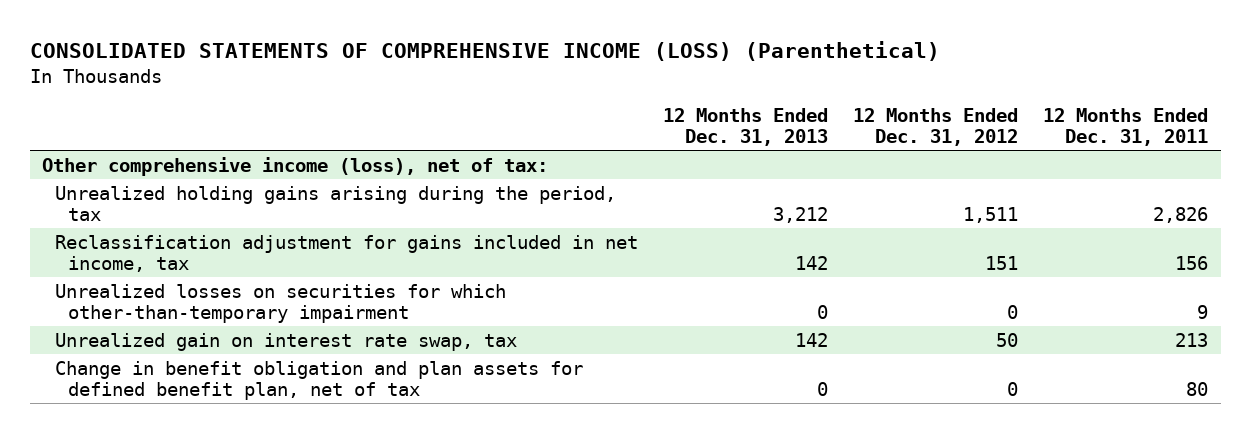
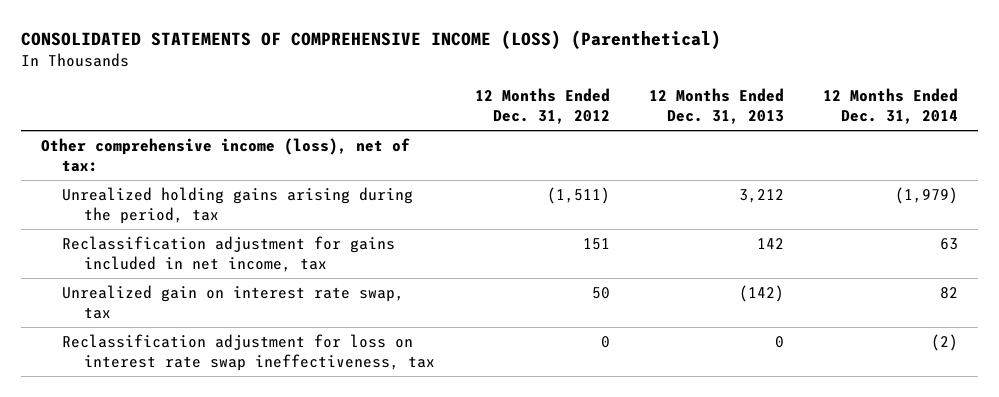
[1043,107,1209,146] 12 Months Ended Dec. 31, 2011 -> none
none -> [823,88,959,124] 12 Months Ended Dec. 31, 2014
[963,206,1019,223] 1,511 -> [546,187,610,205] (1,511)
[55,283,507,323] Unrealized losses on securities for which other-than-temporary impairment -> none
[55,360,584,400] Change in benefit obligation and plan assets for defined benefit plan, net of tax -> none
[795,332,829,347] 142 -> [738,285,784,303] (142)
none -> [62,334,436,371] Reclassification adjustment for loss on interest rate swap ineffectiveness, tax

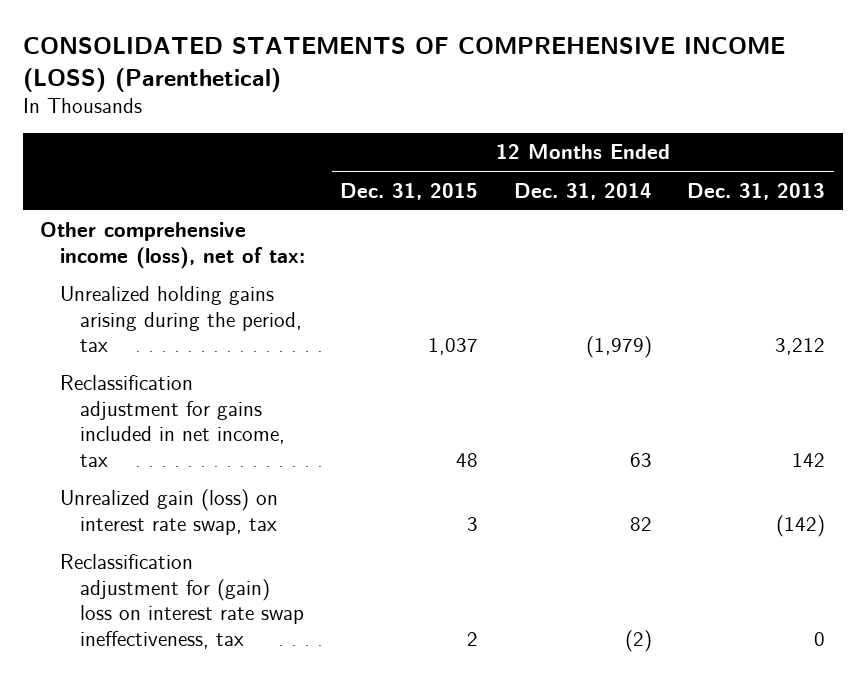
[474,88,610,124] 12 Months Ended Dec. 31, 2012 -> none
none -> [340,182,479,200] Dec. 31, 2015
[62,285,405,319] Unrealized gain on interest rate swap, tax -> [60,489,279,535] Unrealized gain (loss) on interest rate swap, tax
[62,334,436,371] Reclassification adjustment for loss on interest rate swap ineffectiveness, tax -> [60,554,305,649] Reclassification adjustment for (gain) loss on interest rate swap ineffectiveness, tax

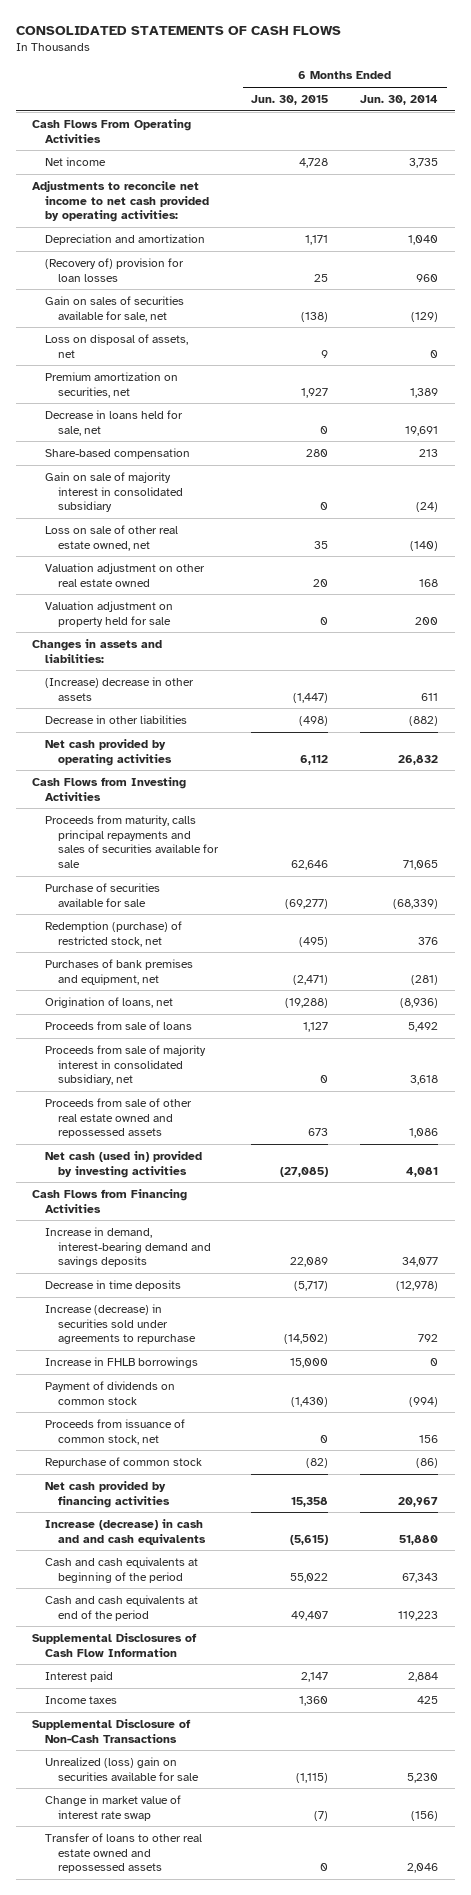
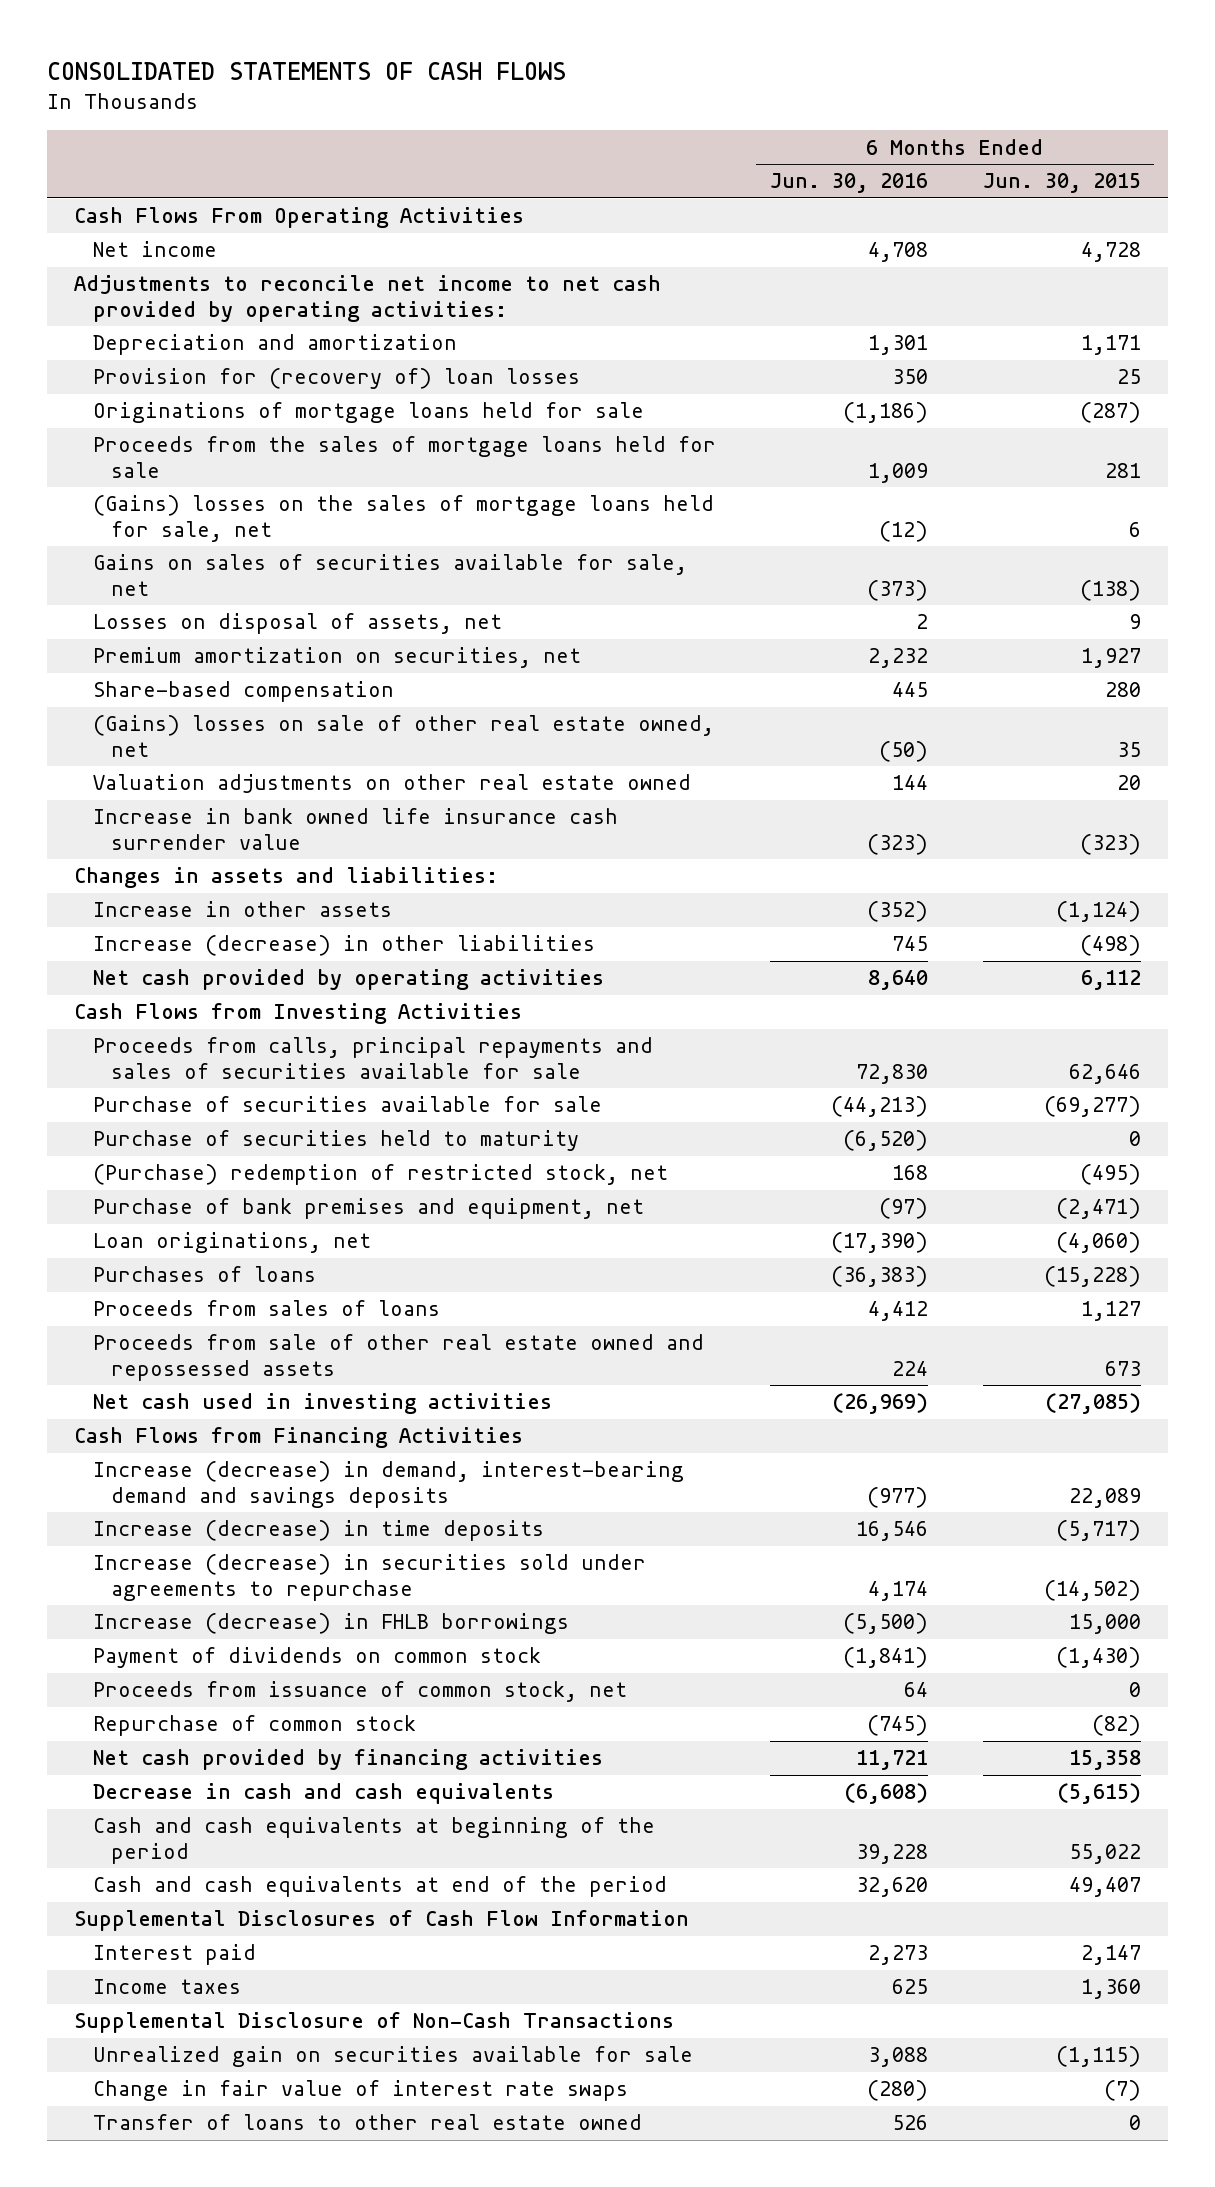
[360,95,439,106] Jun. 30, 2014 -> none
none -> [770,173,929,194] Jun. 30, 2016
[45,257,185,282] (Recovery of) provision for loan losses -> [92,368,580,390] Provision for (recovery of) loan losses
none -> [92,402,644,424] Originations of mortgage loans held for sale
none -> [92,436,716,478] Proceeds from the sales of mortgage loans held for sale
none -> [92,495,714,542] (Gains) losses on the sales of mortgage loans held for sale, net
[45,295,185,322] Gain on sales of securities available for sale, net -> [92,554,687,596] Gains on sales of securities available for sale, net
[45,333,189,358] Loss on disposal of assets, net -> [92,613,502,635] Losses on disposal of assets, net
[45,409,184,436] Decrease in loans held for sale, net -> none
[45,471,184,513] Gain on sale of majority interest in consolidated subsidiary -> none
[45,600,174,627] Valuation adjustment on property held for sale -> none
[45,524,179,551] Loss on sale of other real estate owned, net -> [92,715,714,757] (Gains) losses on sale of other real estate owned, net
[45,562,206,587] Valuation adjustment on other real estate owned -> [92,774,691,794] Valuation adjustments on other real estate owned
none -> [92,808,618,850] Increase in bank owned life insurance cash surrender value
[45,676,195,701] (Increase) decrease in other assets -> [92,901,392,918] Increase in other assets
[292,692,328,703] (1,447) -> [1055,901,1141,923] (1,124)
[45,714,188,724] Decrease in other liabilities -> [92,935,595,957] Increase (decrease) in other liabilities
[45,814,220,868] Proceeds from maturity, calls principal repayments and sales of securities available for sale -> [92,1037,653,1079] Proceeds from calls, principal repayments and sales of securities available for sale
[45,1044,207,1086] Proceeds from sale of majority interest in consolidated subsidiary, net -> none
none -> [92,1130,579,1152] Purchase of securities held to maturity
[45,920,183,947] Redemption (purchase) of restricted stock, net -> [92,1164,668,1186] (Purchase) redemption of restricted stock, net
[45,958,194,985] Purchases of bank premises and equipment, net -> [92,1198,644,1220] Purchase of bank premises and equipment, net
[45,996,174,1008] Origination of loans, net -> [92,1232,371,1254] Loan originations, net
[284,997,328,1008] (19,288) -> [1055,1232,1141,1254] (4,060)
none -> [92,1266,316,1283] Purchases of loans
[45,1020,193,1030] Proceeds from sale of loans -> [92,1300,440,1317] Proceeds from sales of loans
[45,1150,203,1178] Net cash (used in) provided by investing activities -> [92,1393,552,1415] Net cash used in investing activities
[45,1226,212,1268] Increase in demand, interest-bearing demand and savings deposits -> [92,1461,684,1508] Increase (decrease) in demand, interest-bearing demand and savings deposits
[45,1279,182,1291] Decrease in time deposits -> [92,1520,544,1542] Increase (decrease) in time deposits
[45,1356,199,1368] Increase in FHLB borrowings -> [92,1613,569,1635] Increase (decrease) in FHLB borrowings
[45,1518,207,1545] Increase (decrease) in cash and and cash equivalents -> [92,1783,554,1805] Decrease in cash and cash equivalents
[45,1756,200,1781] Unrealized (loss) gain on securities available for sale -> [92,2046,693,2068] Unrealized gain on securities available for sale
[45,1794,182,1821] Change in market value of interest rate swap -> [92,2080,628,2102] Change in fair value of interest rate swaps
[45,1832,203,1874] Transfer of loans to other real estate owned and repossessed assets -> [92,2114,642,2131] Transfer of loans to other real estate owned

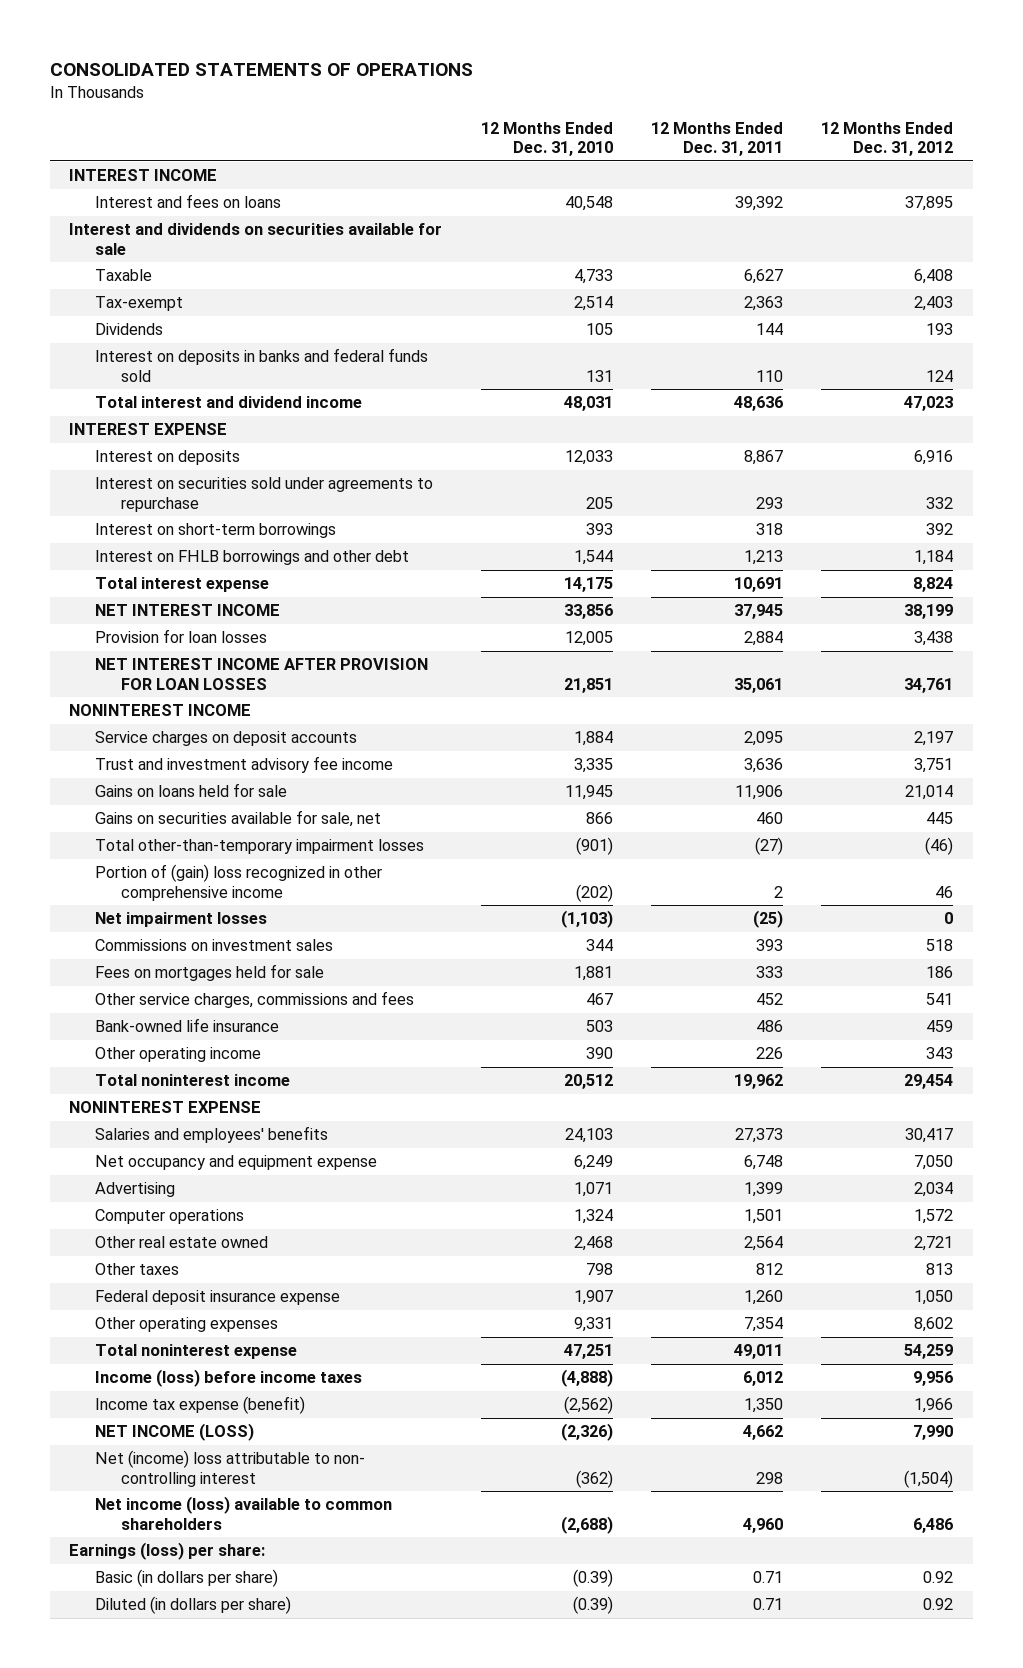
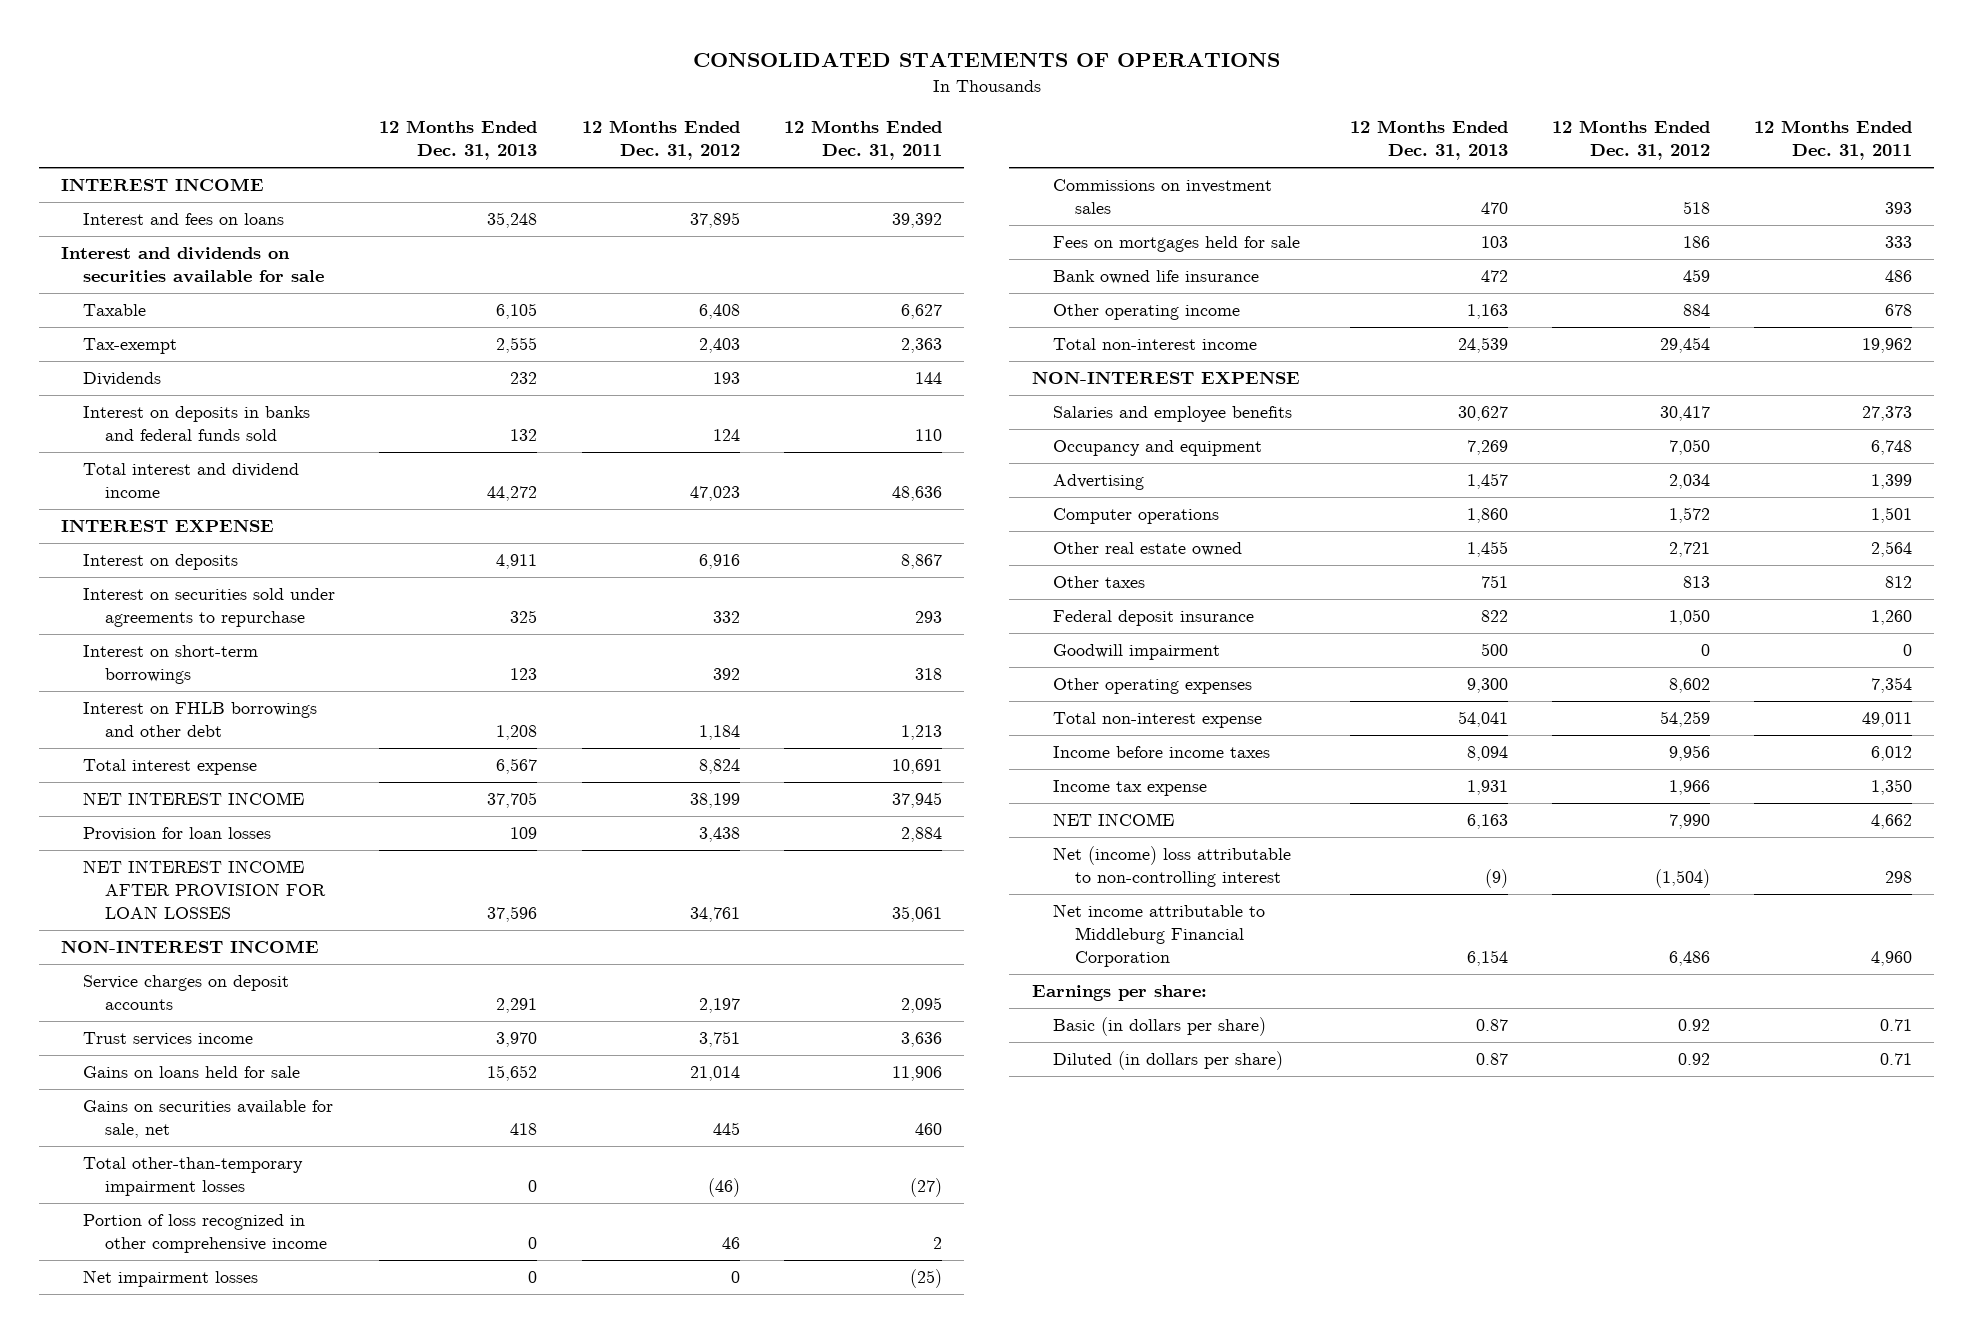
[480,121,613,157] 12 Months Ended Dec. 31, 2010 -> none
none -> [379,120,538,161] 12 Months Ended Dec. 31, 2013
[69,704,252,717] NONINTEREST INCOME -> [61,940,320,954] NON-INTEREST INCOME
[94,756,393,774] Trust and investment advisory fee income -> [82,1032,253,1047] Trust services income
[94,864,382,901] Portion of (gain) loss recognized in other comprehensive income -> [82,1214,327,1254] Portion of loss recognized in other comprehensive income
[94,991,414,1009] Other service charges, commissions and fees -> none
[94,1018,279,1033] Bank-owned life insurance -> [1053,270,1260,285] Bank owned life insurance
[756,1047,784,1060] 226 -> [1885,304,1913,317] 678
[926,1047,954,1060] 343 -> [1682,304,1710,317] 884
[94,1074,290,1087] Total noninterest income -> [1053,338,1258,351] Total non-interest income
[69,1101,262,1114] NONINTEREST EXPENSE -> [1031,371,1300,385] NON-INTEREST EXPENSE
[94,1126,328,1144] Salaries and employees' benefits -> [1053,406,1293,423] Salaries and employee benefits
[94,1155,377,1171] Net occupancy and equipment expense -> [1053,440,1263,457] Occupancy and equipment
[94,1290,340,1306] Federal deposit insurance expense -> [1053,610,1255,627] Federal deposit insurance
none -> [1053,644,1221,661] Goodwill impairment
[94,1344,297,1360] Total noninterest expense -> [1053,712,1263,729] Total non-interest expense
[94,1369,362,1388] Income (loss) before income taxes -> [1053,746,1271,759] Income before income taxes
[94,1396,305,1415] Income tax expense (benefit) -> [1053,780,1208,797] Income tax expense
[94,1423,254,1442] NET INCOME (LOSS) -> [1053,813,1175,827] NET INCOME
[94,1450,365,1487] Net (income) loss attributable to non- controlling interest -> [1053,846,1292,888] Net (income) loss attributable to non-controlling interest
[94,1496,392,1530] Net income (loss) available to common shareholders -> [1053,904,1266,968] Net income attributable to Middleburg Financial Corporation
[69,1542,266,1561] Earnings (loss) per share: -> [1031,985,1207,1002] Earnings per share:

